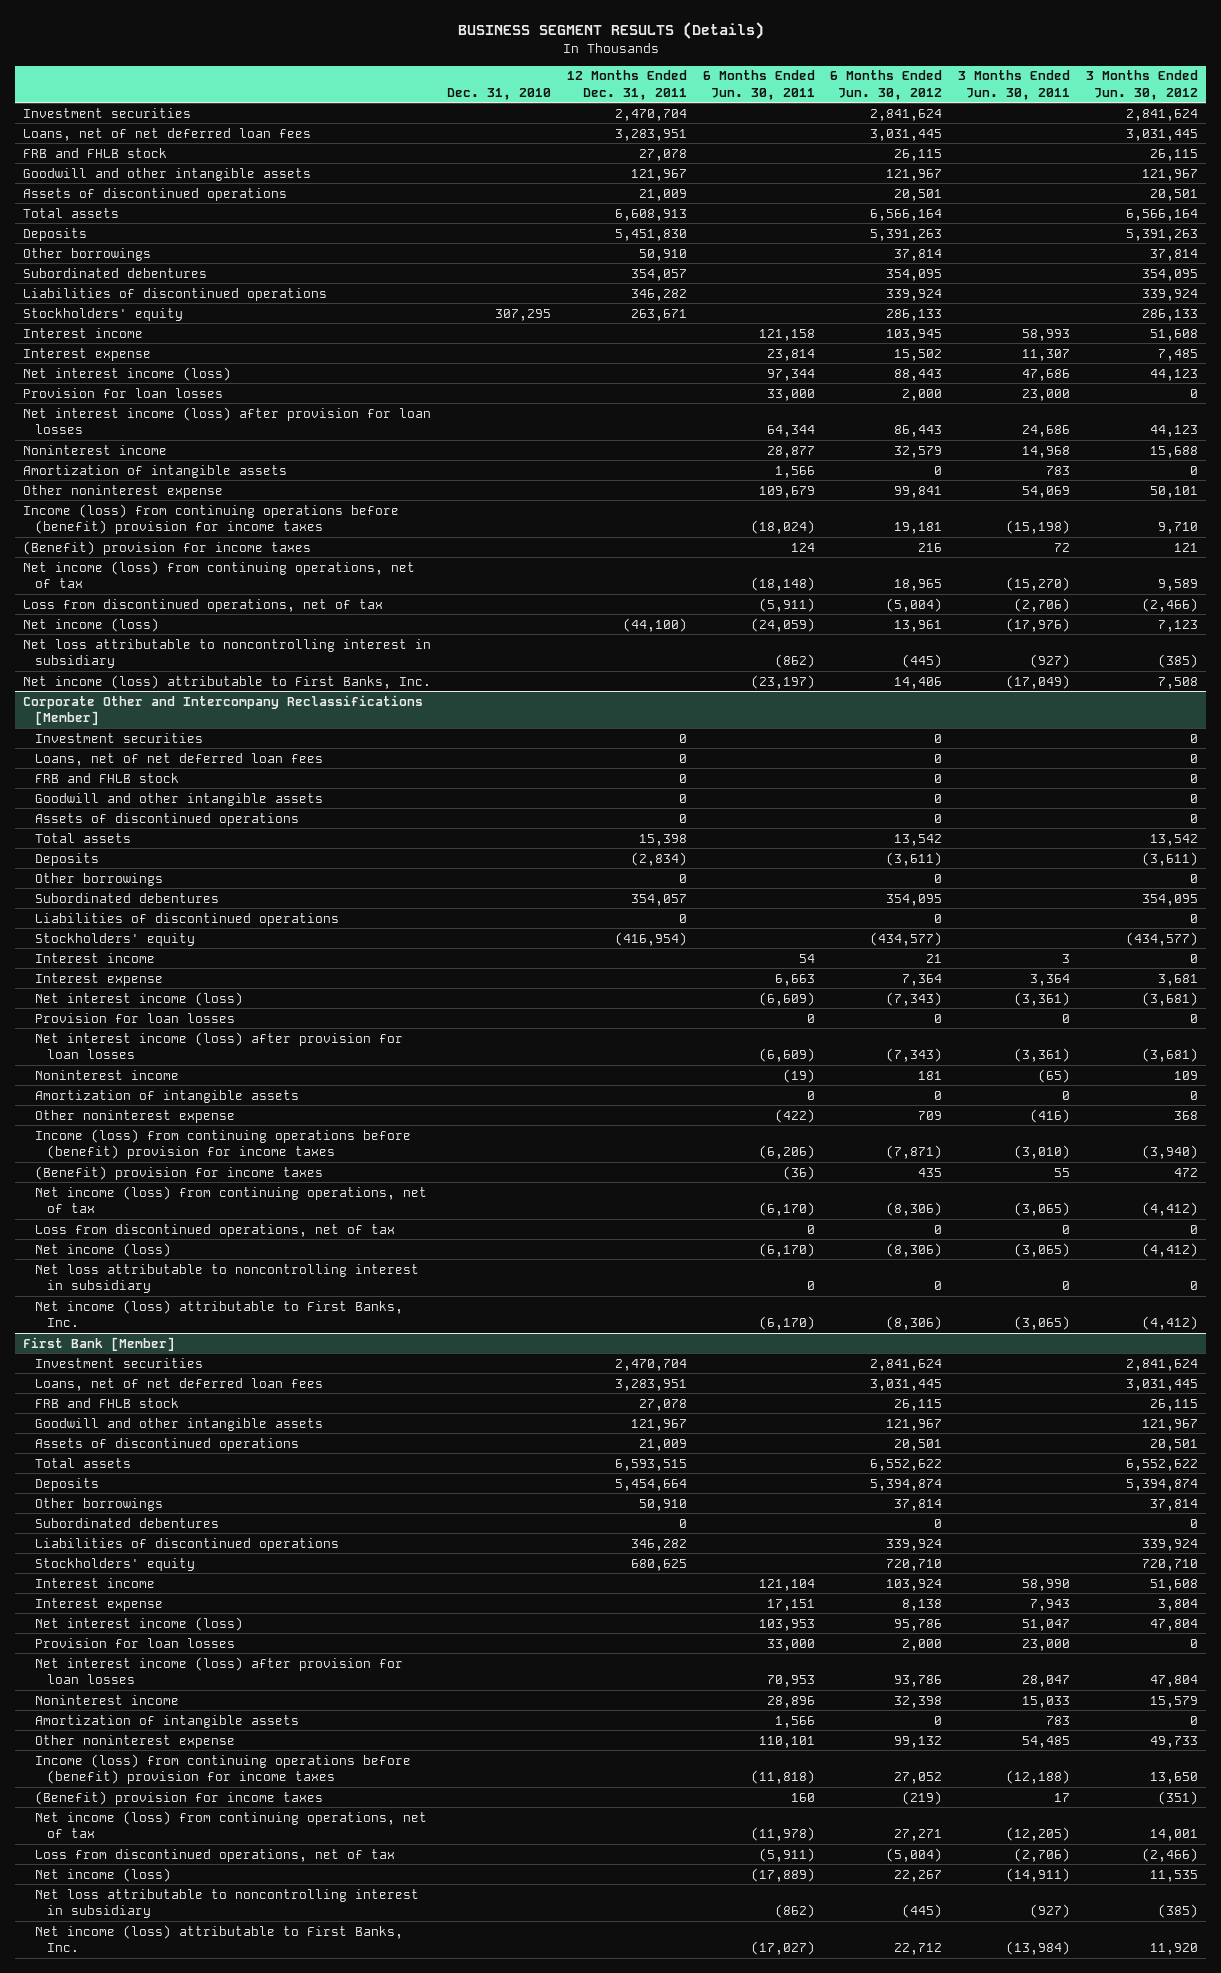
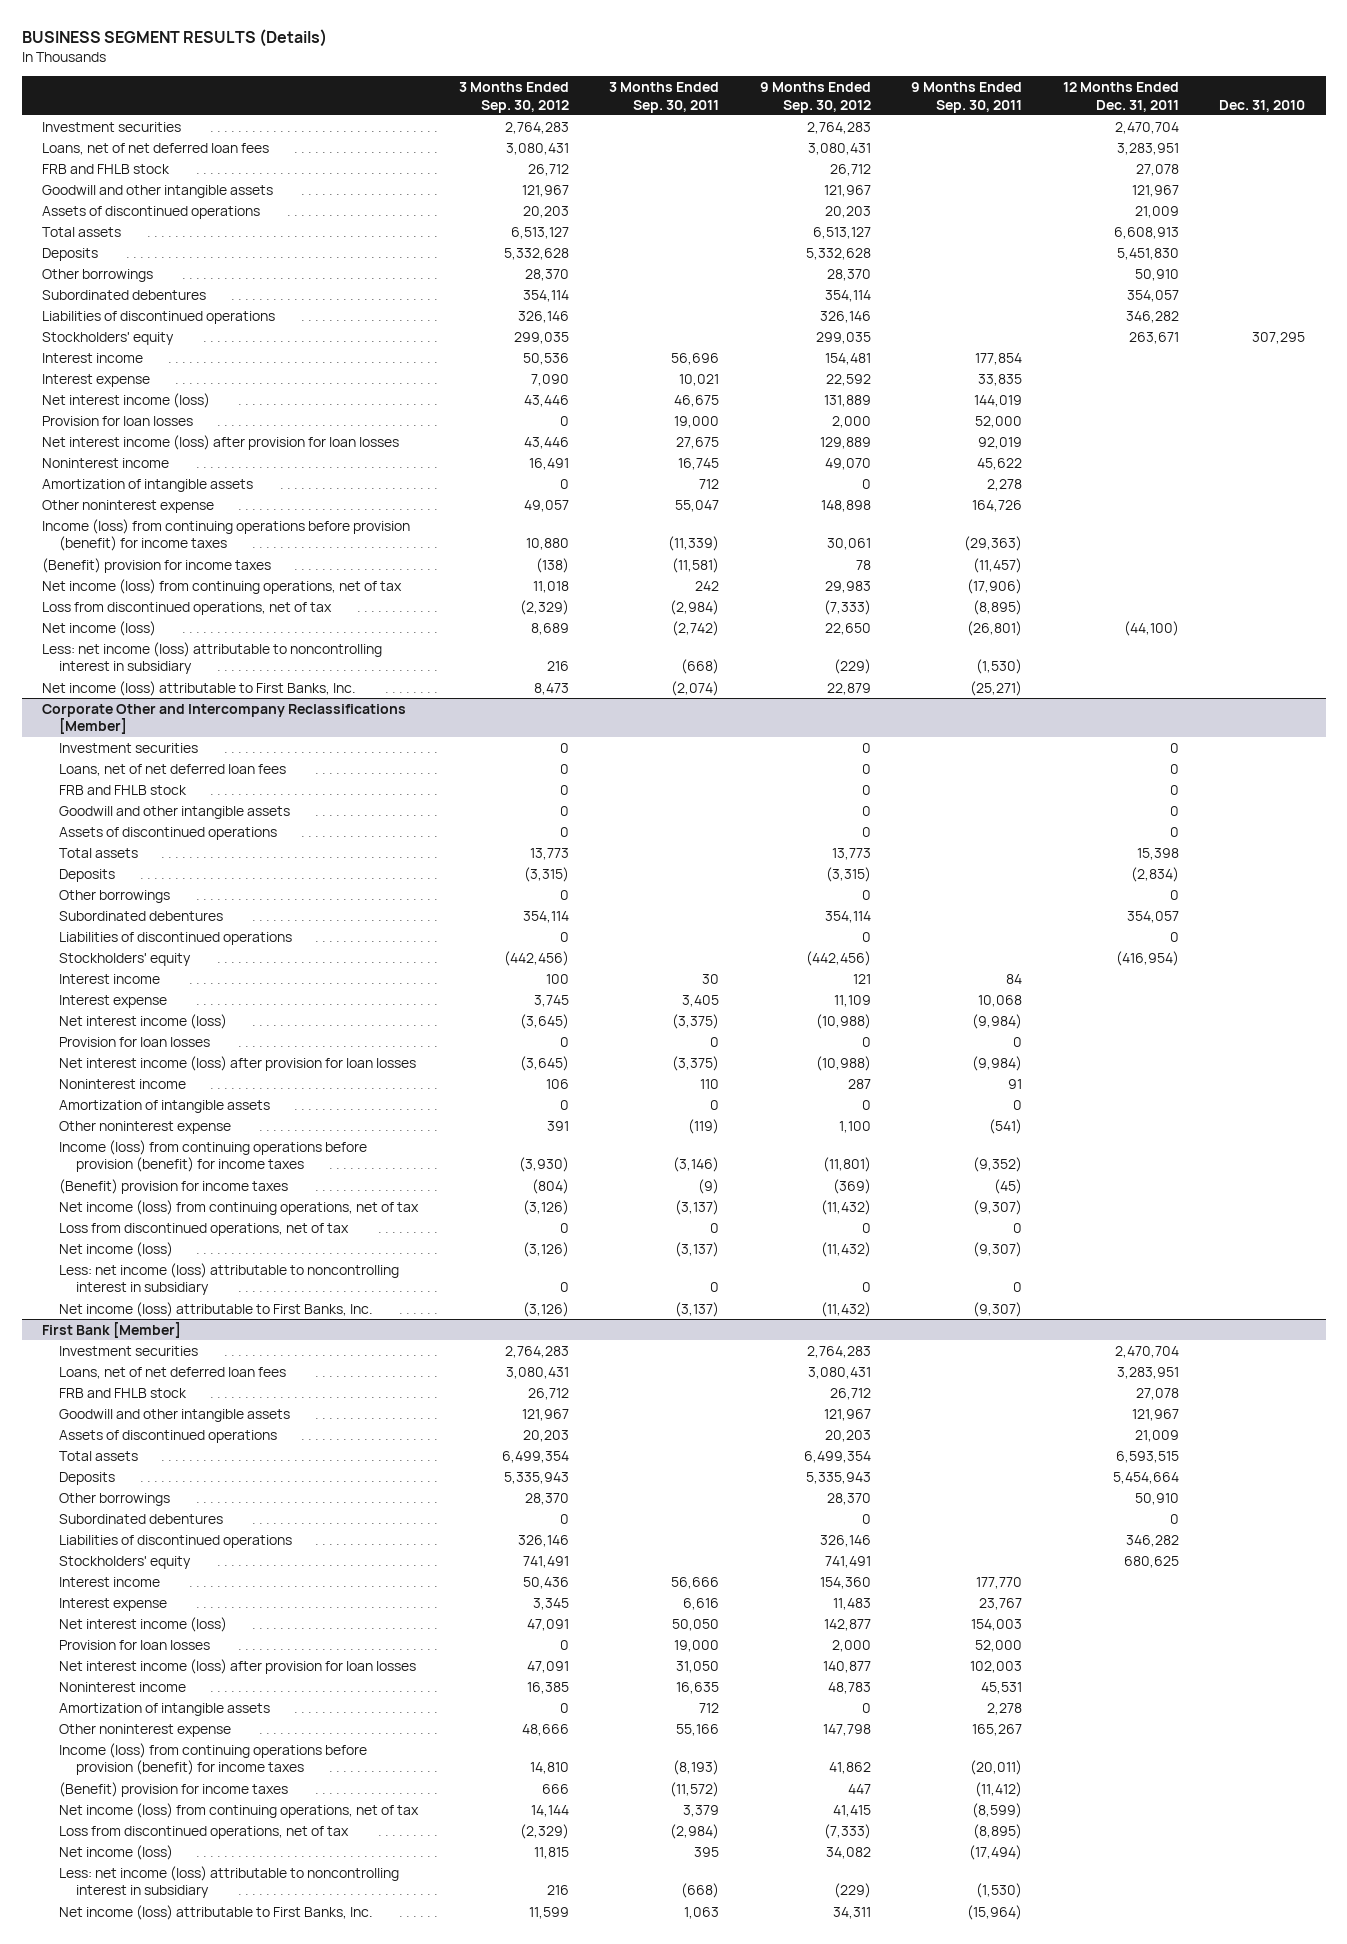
[702,70,815,100] 6 Months Ended Jun. 30, 2011 -> none
[830,70,943,100] 6 Months Ended Jun. 30, 2012 -> none
[958,70,1071,100] 3 Months Ended Jun. 30, 2011 -> none
[1085,70,1198,100] 3 Months Ended Jun. 30, 2012 -> none
none -> [458,82,569,113] 3 Months Ended Sep. 30, 2012
none -> [609,82,720,113] 3 Months Ended Sep. 30, 2011
none -> [759,82,871,113] 9 Months Ended Sep. 30, 2012
none -> [911,82,1023,113] 9 Months Ended Sep. 30, 2011
[23,503,400,535] Income (loss) from continuing operations before (benefit) provision for income taxes -> [41,518,410,552] Income (loss) from continuing operations before provision (benefit) for income taxes
[23,638,432,669] Net loss attributable to noncontrolling interest in subsidiary -> [41,641,382,675] Less: net income (loss) attributable to noncontrolling interest in subsidiary
[35,1128,412,1160] Income (loss) from continuing operations before (benefit) provision for income taxes -> [59,1139,368,1173] Income (loss) from continuing operations before provision (benefit) for income taxes
[35,1263,420,1294] Net loss attributable to noncontrolling interest in subsidiary -> [59,1262,400,1296] Less: net income (loss) attributable to noncontrolling interest in subsidiary
[35,1753,412,1785] Income (loss) from continuing operations before (benefit) provision for income taxes -> [59,1742,368,1776] Income (loss) from continuing operations before provision (benefit) for income taxes
[35,1888,420,1919] Net loss attributable to noncontrolling interest in subsidiary -> [59,1865,400,1899] Less: net income (loss) attributable to noncontrolling interest in subsidiary

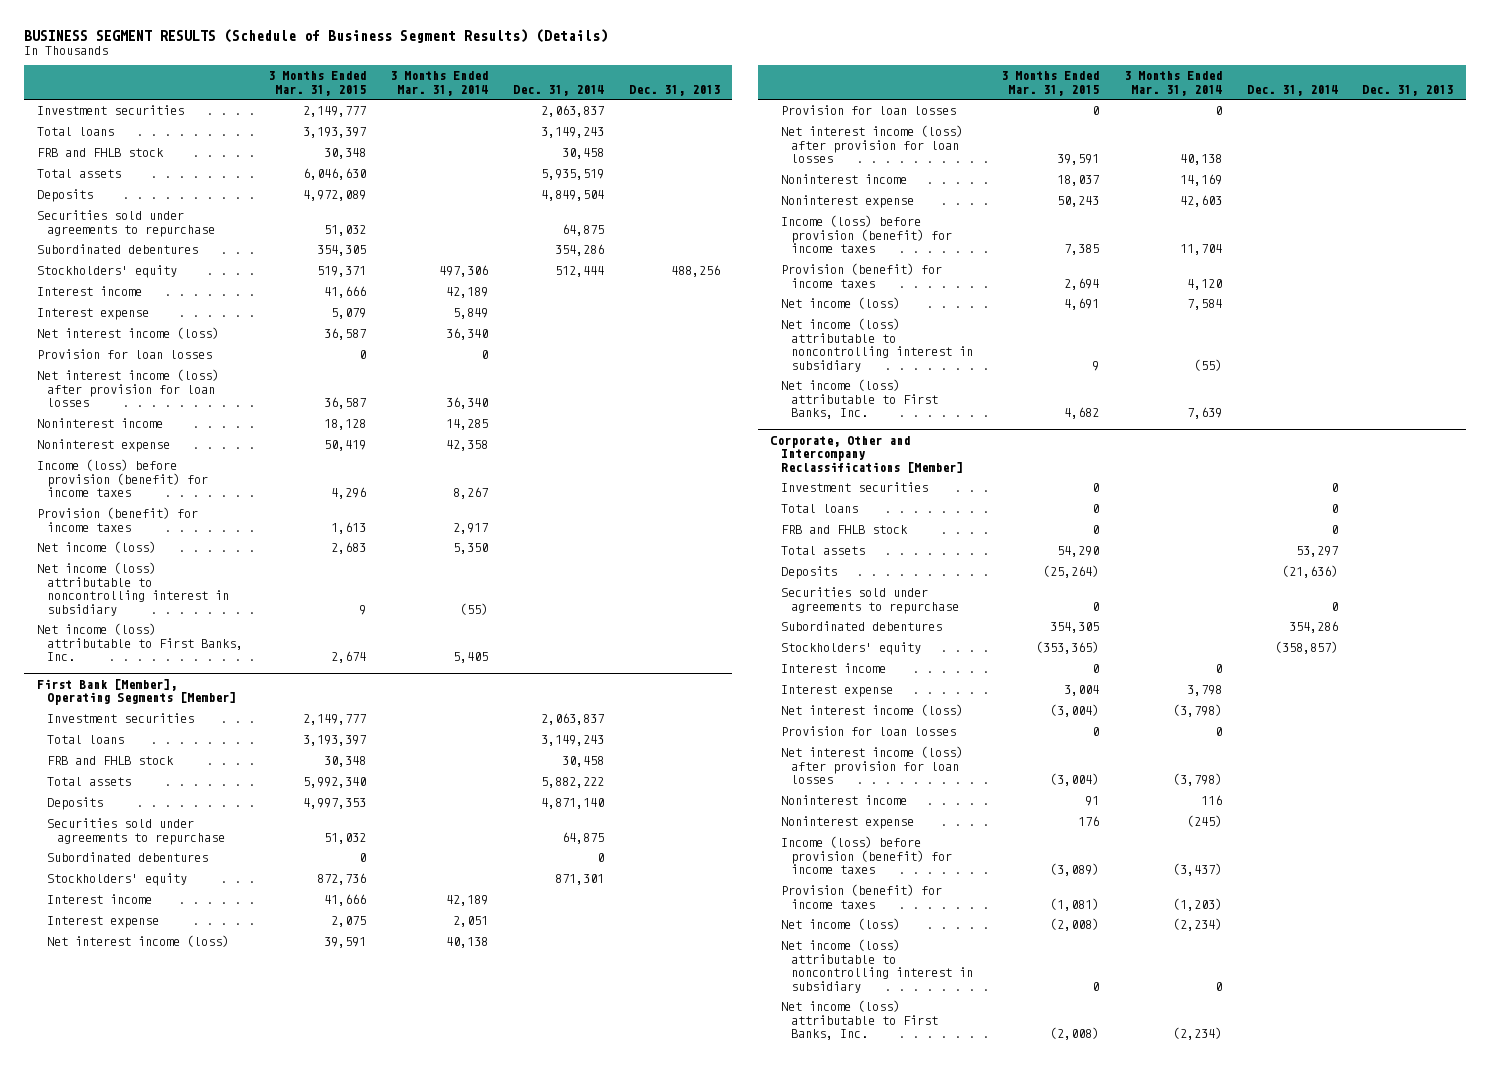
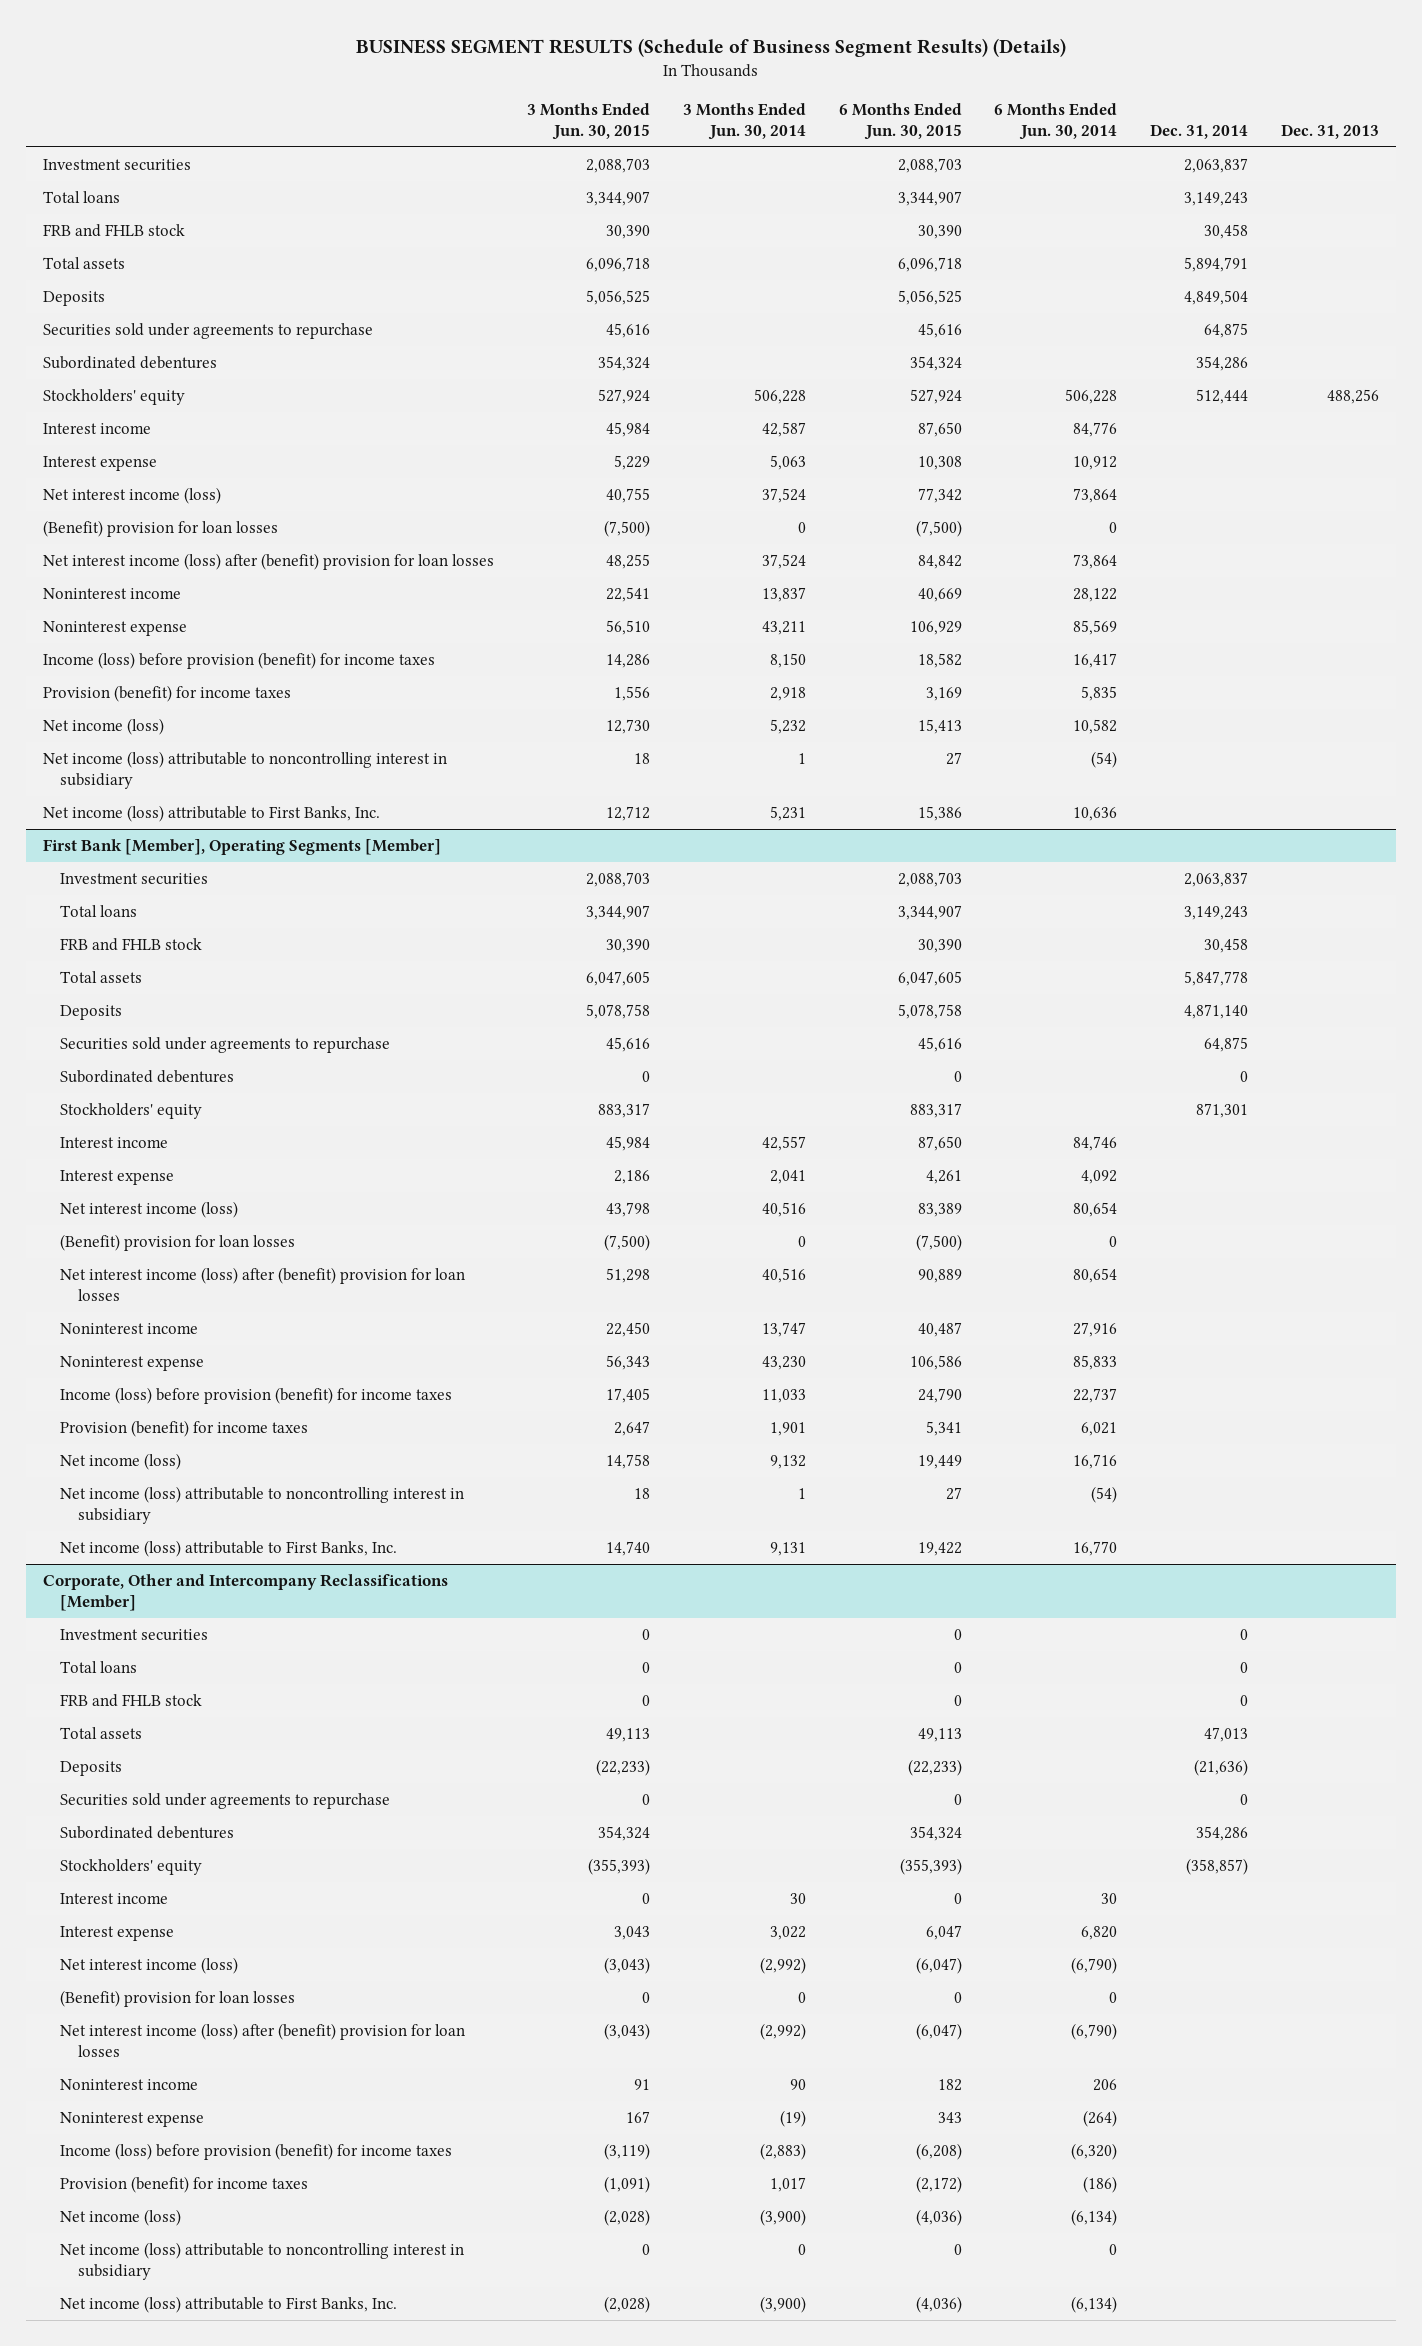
[267,71,366,96] 3 Months Ended Mar. 31, 2015 -> none
[390,71,489,96] 3 Months Ended Mar. 31, 2014 -> none
none -> [526,102,650,140] 3 Months Ended Jun. 30, 2015
none -> [682,102,806,140] 3 Months Ended Jun. 30, 2014
none -> [838,102,962,140] 6 Months Ended Jun. 30, 2015
none -> [994,102,1118,140] 6 Months Ended Jun. 30, 2014
[541,169,605,181] 5,935,519 -> [1184,256,1249,272] 5,894,791
[36,349,212,360] Provision for loan losses -> [42,519,278,537] (Benefit) provision for loan losses
[36,369,219,408] Net interest income (loss) after provision for loan losses -> [42,552,494,570] Net interest income (loss) after (benefit) provision for loan losses
[541,777,605,789] 5,882,222 -> [1184,970,1249,986] 5,847,778
[780,105,956,116] Provision for loan losses -> [60,1233,296,1251] (Benefit) provision for loan losses
[780,125,963,164] Net interest income (loss) after provision for loan losses -> [60,1266,466,1302] Net interest income (loss) after (benefit) provision for loan losses
[1295,546,1338,558] 53,297 -> [1204,1726,1249,1742] 47,013
[780,726,956,737] Provision for loan losses -> [60,1989,296,2007] (Benefit) provision for loan losses
[780,746,963,785] Net interest income (loss) after provision for loan losses -> [60,2022,466,2058] Net interest income (loss) after (benefit) provision for loan losses

